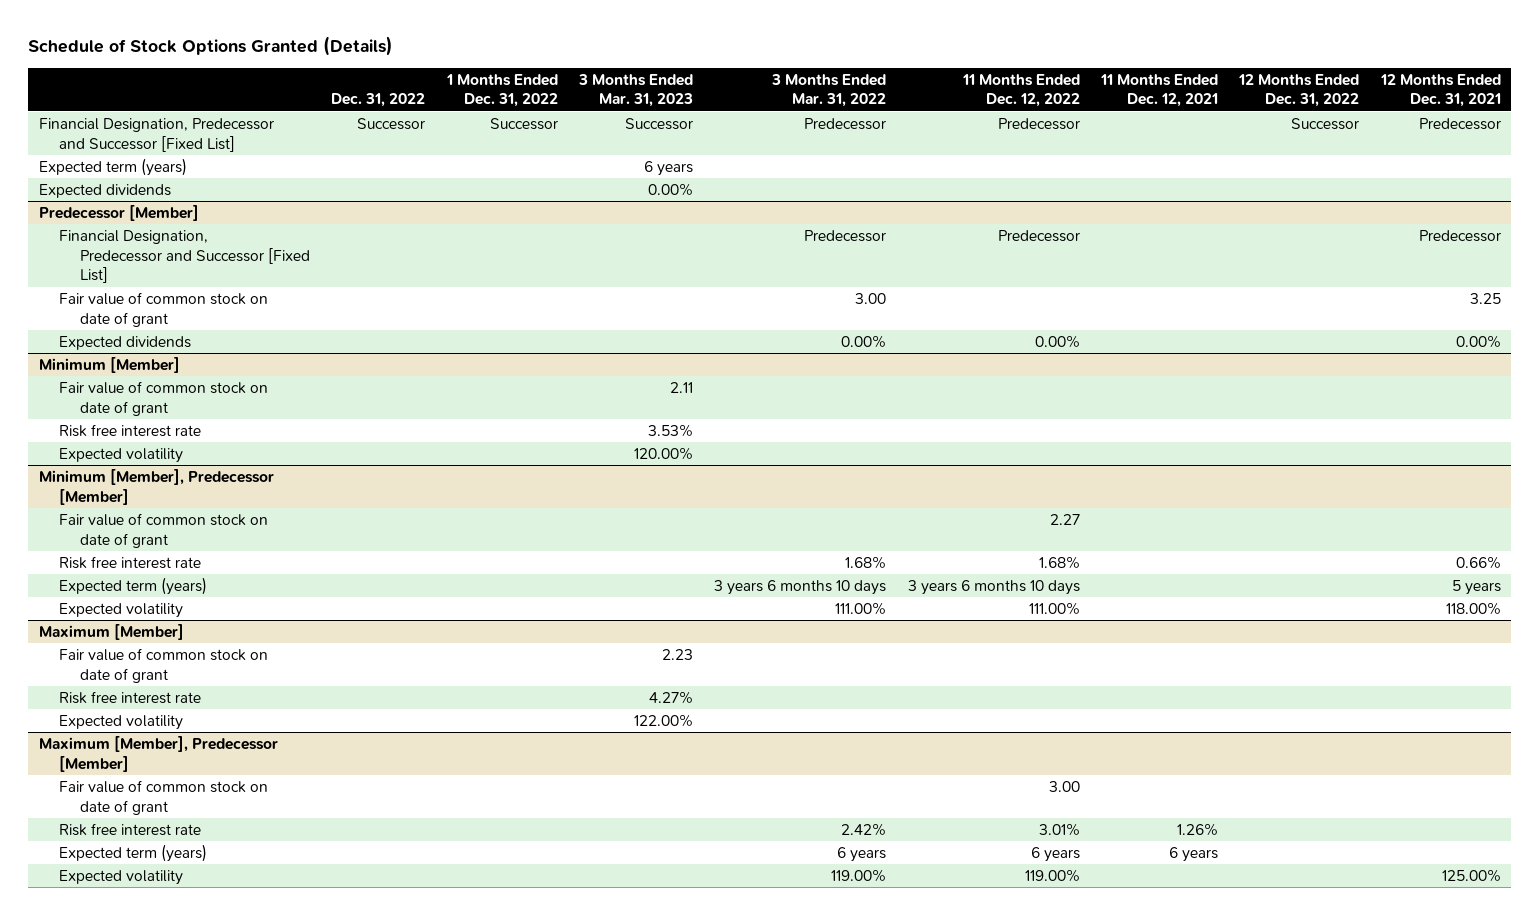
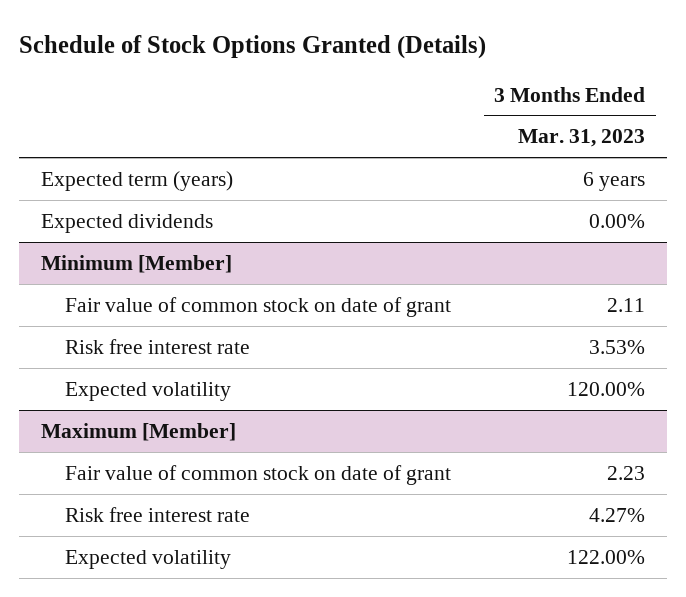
[331,93,426,108] Dec. 31, 2022 -> none
[445,73,558,108] 1 Months Ended Dec. 31, 2022 -> none
[771,73,887,108] 3 Months Ended Mar. 31, 2022 -> none
[961,73,1080,108] 11 Months Ended Dec. 12, 2022 -> none
[1100,73,1219,108] 11 Months Ended Dec. 12, 2021 -> none
[1238,73,1360,108] 12 Months Ended Dec. 31, 2022 -> none
[1379,73,1501,108] 12 Months Ended Dec. 31, 2021 -> none
[39,117,275,152] Financial Designation, Predecessor and Successor [Fixed List] -> none
[39,204,200,221] Predecessor [Member] -> none
[59,229,310,284] Financial Designation, Predecessor and Successor [Fixed List] -> none
[59,291,269,327] Fair value of common stock on date of grant -> none
[59,335,192,350] Expected dividends -> none
[39,468,275,505] Minimum [Member], Predecessor [Member] -> none
[59,512,269,548] Fair value of common stock on date of grant -> none
[59,555,202,569] Risk free interest rate -> none
[59,576,208,595] Expected term (years) -> none
[59,602,184,618] Expected volatility -> none
[39,735,279,772] Maximum [Member], Predecessor [Member] -> none
[59,779,269,815] Fair value of common stock on date of grant -> none
[59,822,202,836] Risk free interest rate -> none
[59,843,208,862] Expected term (years) -> none
[59,869,184,885] Expected volatility -> none

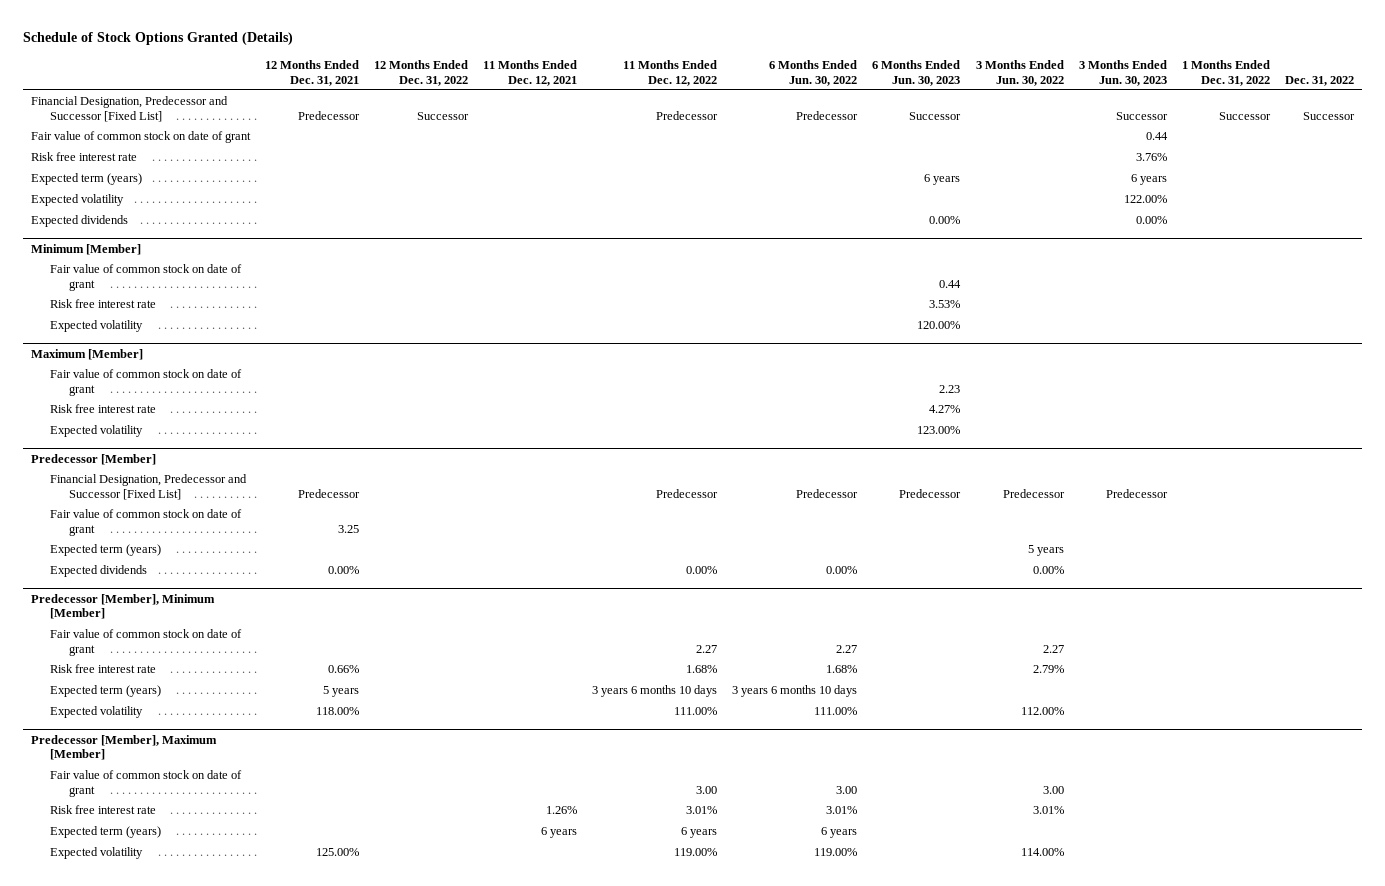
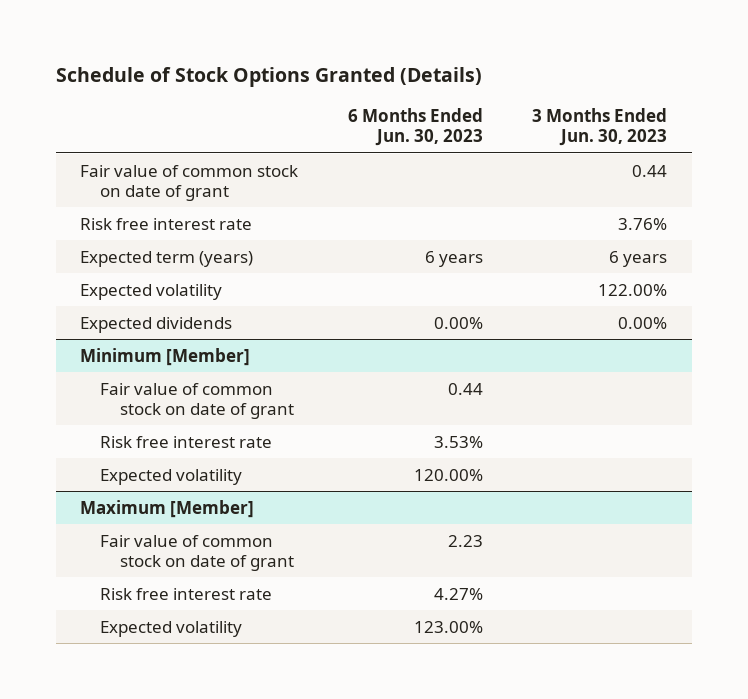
[264,59,359,86] 12 Months Ended Dec. 31, 2021 -> none
[373,59,468,86] 12 Months Ended Dec. 31, 2022 -> none
[483,59,578,86] 11 Months Ended Dec. 12, 2021 -> none
[623,59,718,86] 11 Months Ended Dec. 12, 2022 -> none
[769,59,858,86] 6 Months Ended Jun. 30, 2022 -> none
[975,59,1064,86] 3 Months Ended Jun. 30, 2022 -> none
[1181,59,1270,86] 1 Months Ended Dec. 31, 2022 -> none
[1285,75,1355,86] Dec. 31, 2022 -> none
[30,96,228,123] Financial Designation, Predecessor and Successor [Fixed List] -> none
[30,453,156,465] Predecessor [Member] -> none
[49,474,247,501] Financial Designation, Predecessor and Successor [Fixed List] -> none
[49,509,242,537] Fair value of common stock on date of grant -> none
[49,544,161,557] Expected term (years) -> none
[49,565,147,578] Expected dividends -> none
[30,593,215,620] Predecessor [Member], Minimum [Member] -> none
[49,629,242,657] Fair value of common stock on date of grant -> none
[49,664,156,674] Risk free interest rate -> none
[49,685,161,698] Expected term (years) -> none
[49,706,143,719] Expected volatility -> none
[30,734,217,761] Predecessor [Member], Maximum [Member] -> none
[49,770,242,798] Fair value of common stock on date of grant -> none
[49,805,156,815] Risk free interest rate -> none
[49,826,161,839] Expected term (years) -> none
[49,847,143,860] Expected volatility -> none

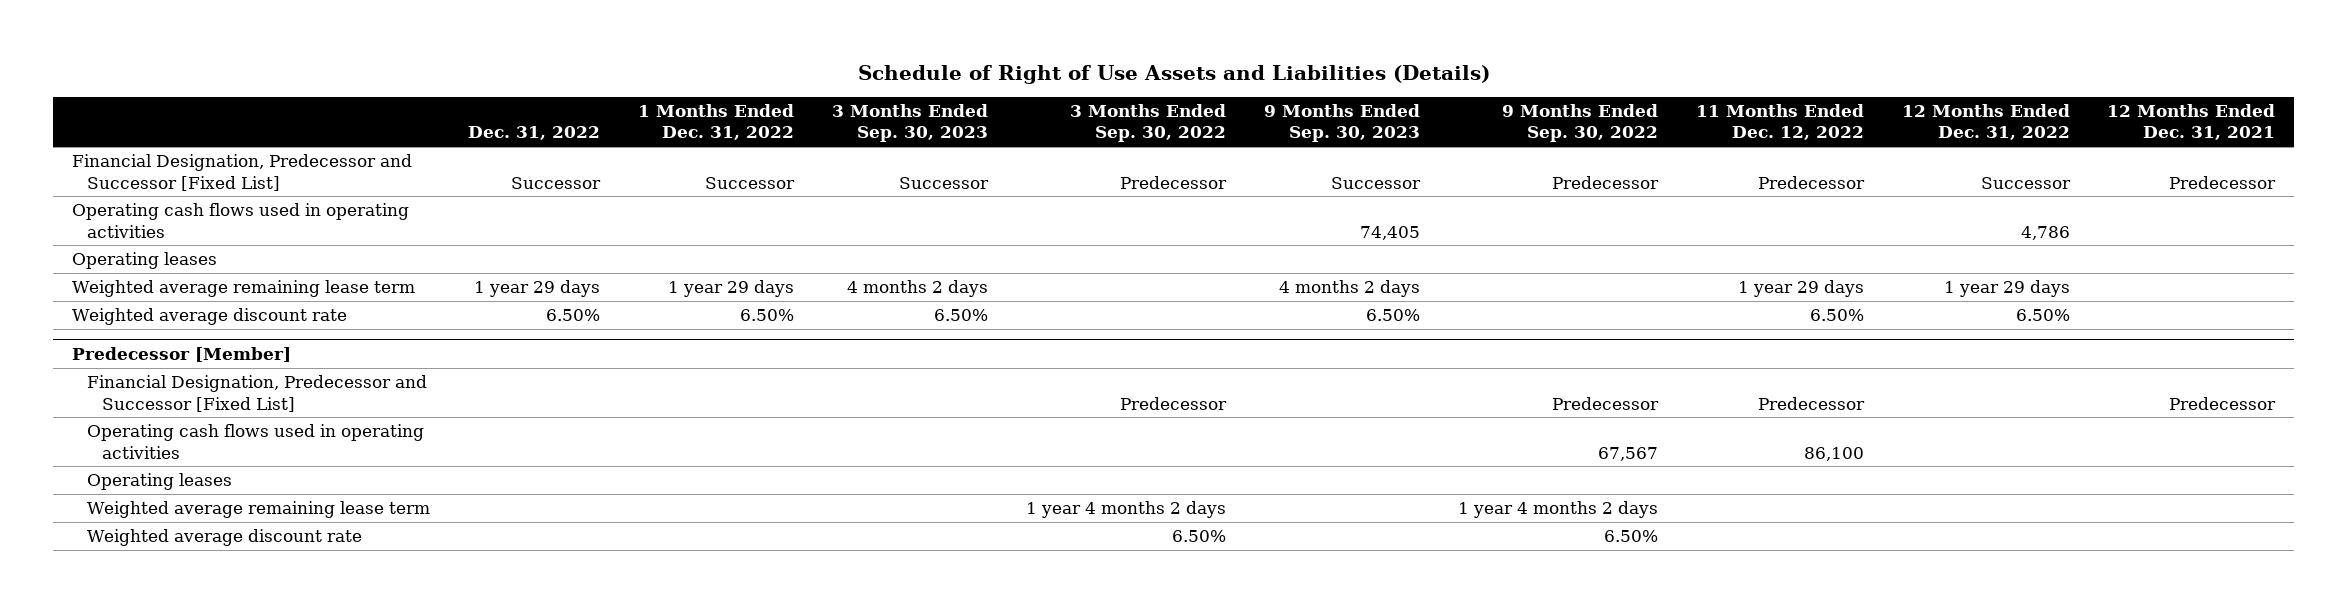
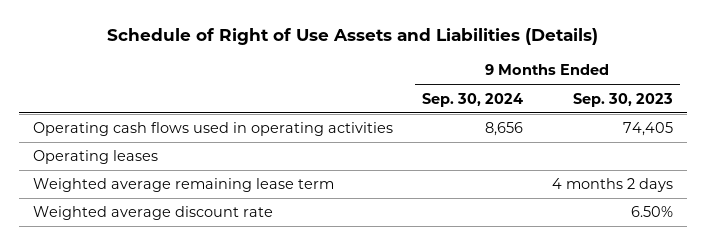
[468,126,601,141] Dec. 31, 2022 -> none
[638,104,795,141] 1 Months Ended Dec. 31, 2022 -> none
[832,104,989,143] 3 Months Ended Sep. 30, 2023 -> none
[1069,104,1226,143] 3 Months Ended Sep. 30, 2022 -> none
[1501,104,1658,143] 9 Months Ended Sep. 30, 2022 -> none
[1695,104,1864,141] 11 Months Ended Dec. 12, 2022 -> none
[1901,104,2070,141] 12 Months Ended Dec. 31, 2022 -> none
[2107,104,2276,141] 12 Months Ended Dec. 31, 2021 -> none
none -> [421,92,523,107] Sep. 30, 2024
[72,154,413,191] Financial Designation, Predecessor and Successor [Fixed List] -> none
[72,346,292,362] Predecessor [Member] -> none
[87,375,428,412] Financial Designation, Predecessor and Successor [Fixed List] -> none
[87,424,425,459] Operating cash flows used in operating activities -> none
[87,473,233,491] Operating leases -> none
[87,501,431,519] Weighted average remaining lease term -> none
[87,529,363,547] Weighted average discount rate -> none

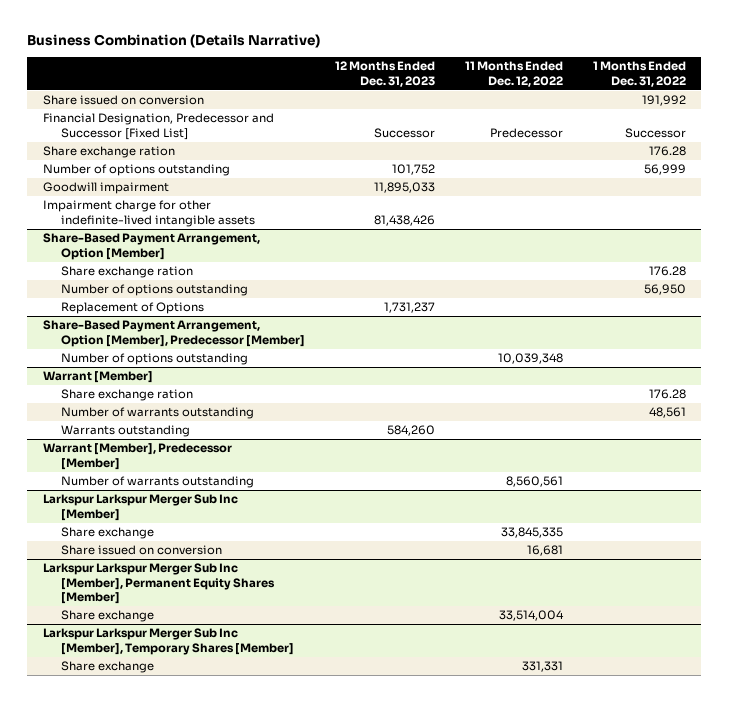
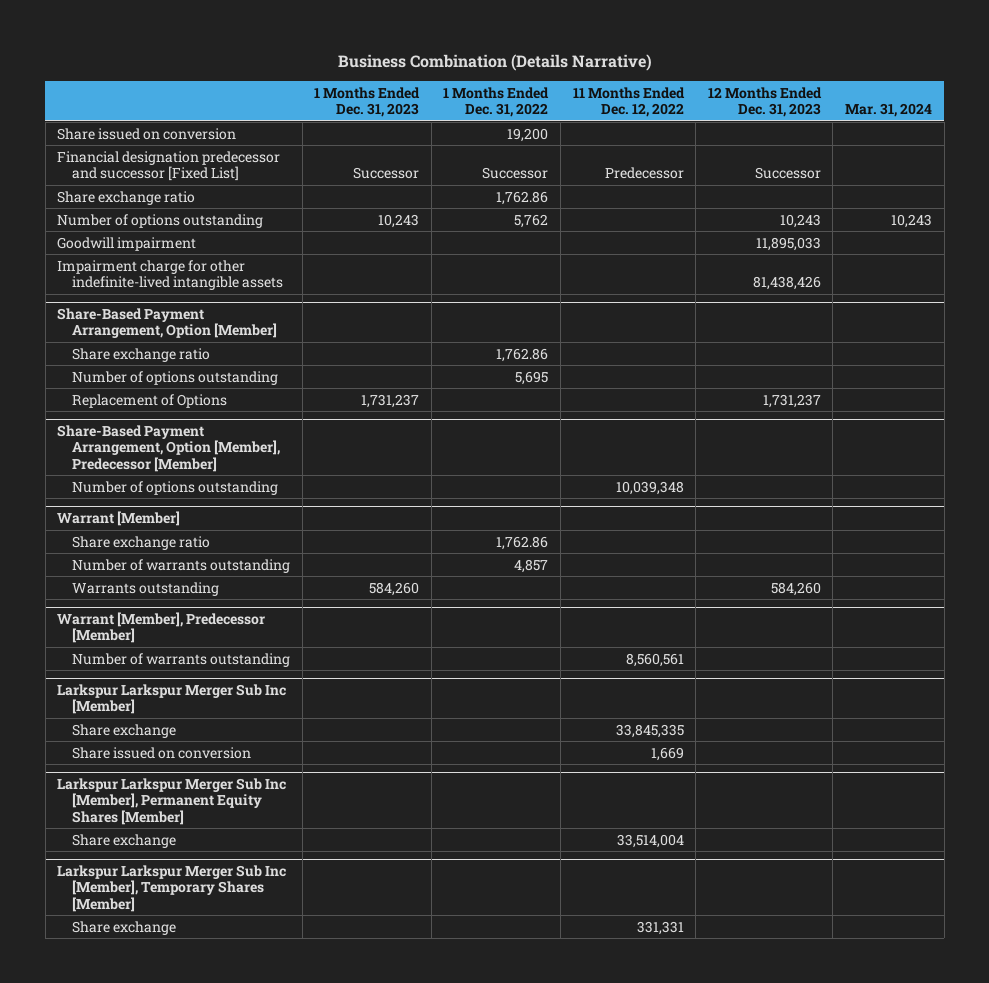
none -> [314,86,421,118] 1 Months Ended Dec. 31, 2023
none -> [844,103,932,118] Mar. 31, 2024
[642,95,687,107] 191,992 -> [507,127,549,142] 19,200
[42,113,274,140] Financial Designation, Predecessor and Successor [Fixed List] -> [57,150,281,182] Financial designation predecessor and successor [Fixed List]
[42,146,175,159] Share exchange ration -> [57,190,196,205] Share exchange ratio
[649,146,687,157] 176.28 -> [496,190,549,205] 1,762.86
[391,164,435,176] 101,752 -> [779,213,821,228] 10,243
[644,164,687,176] 56,999 -> [514,213,549,228] 5,762
[60,266,193,279] Share exchange ration -> [72,347,211,362] Share exchange ratio
[649,266,687,277] 176.28 -> [496,347,549,362] 1,762.86
[644,284,687,296] 56,950 -> [515,370,549,385] 5,695
[60,389,193,402] Share exchange ration -> [72,535,211,550] Share exchange ratio
[649,389,687,400] 176.28 -> [496,535,549,550] 1,762.86
[649,407,687,419] 48,561 -> [514,558,549,573] 4,857
[527,545,564,557] 16,681 -> [650,746,684,761] 1,669

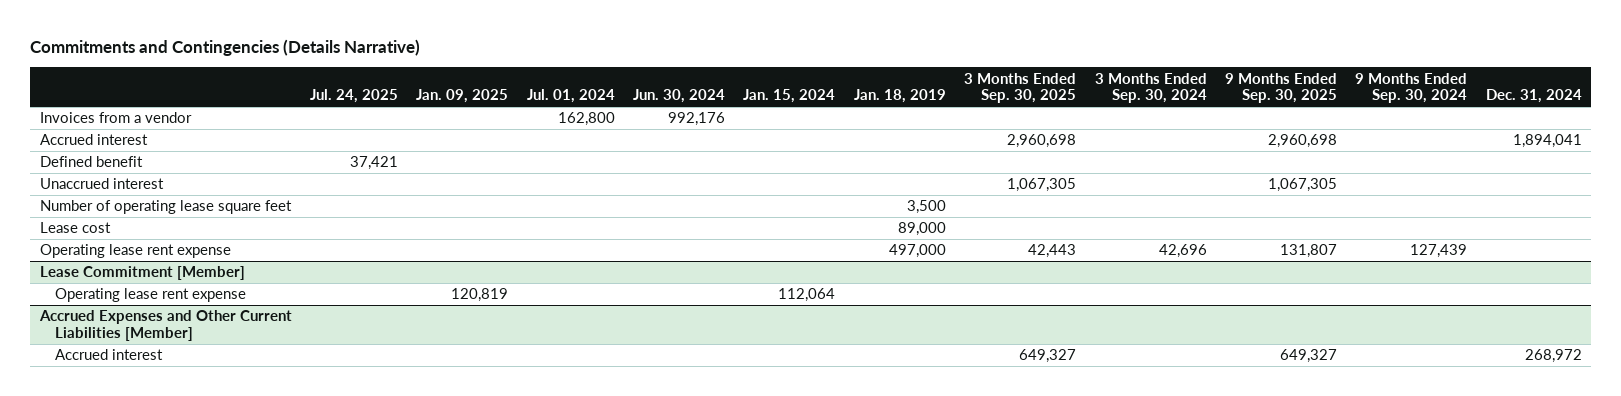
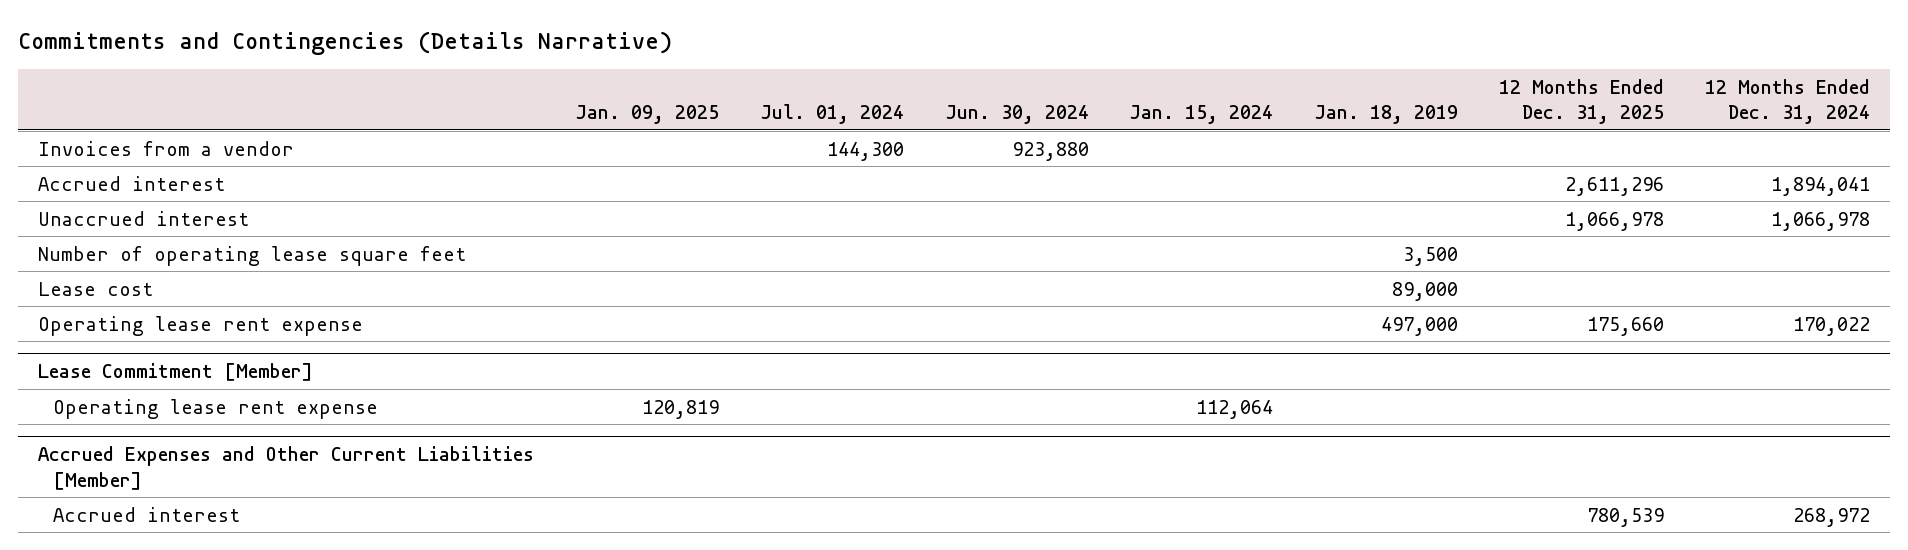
[310,89,399,104] Jul. 24, 2025 -> none
[964,72,1077,104] 3 Months Ended Sep. 30, 2025 -> none
[1094,72,1207,104] 3 Months Ended Sep. 30, 2024 -> none
[1224,72,1337,104] 9 Months Ended Sep. 30, 2025 -> none
[1355,72,1468,104] 9 Months Ended Sep. 30, 2024 -> none
[1485,89,1582,104] Dec. 31, 2024 -> none
none -> [1499,78,1665,124] 12 Months Ended Dec. 31, 2025
none -> [1704,78,1870,124] 12 Months Ended Dec. 31, 2024
[557,112,615,127] 162,800 -> [826,141,904,161] 144,300
[668,112,726,127] 992,176 -> [1011,141,1089,161] 923,880
[39,156,143,168] Defined benefit -> none

